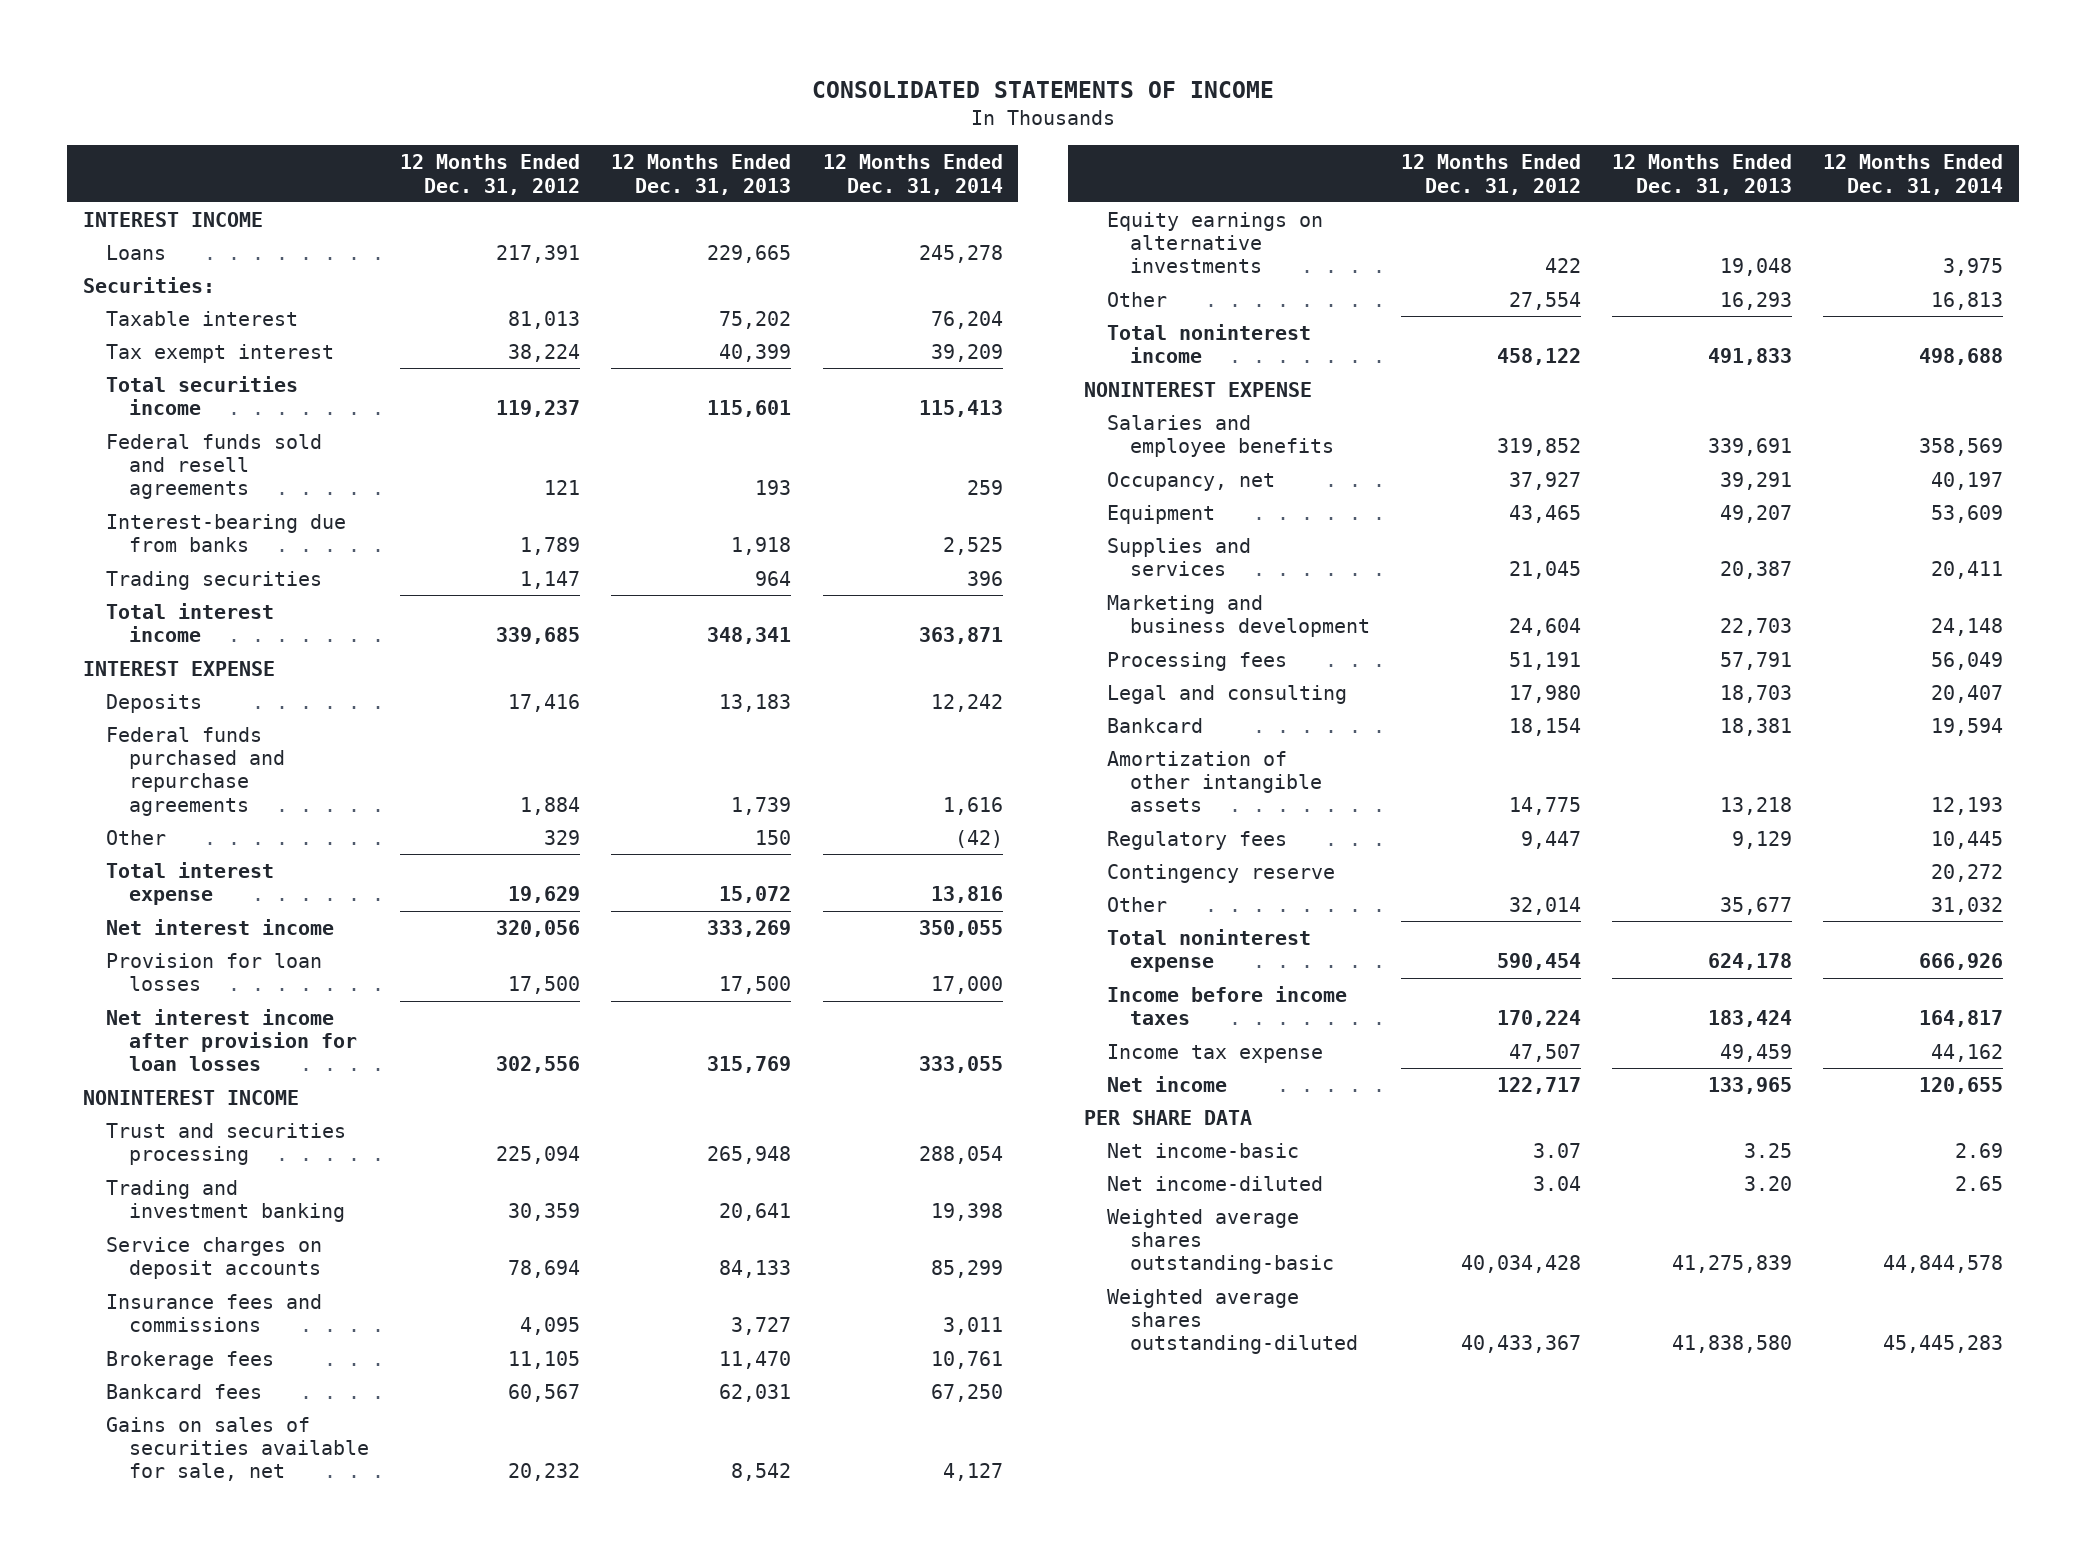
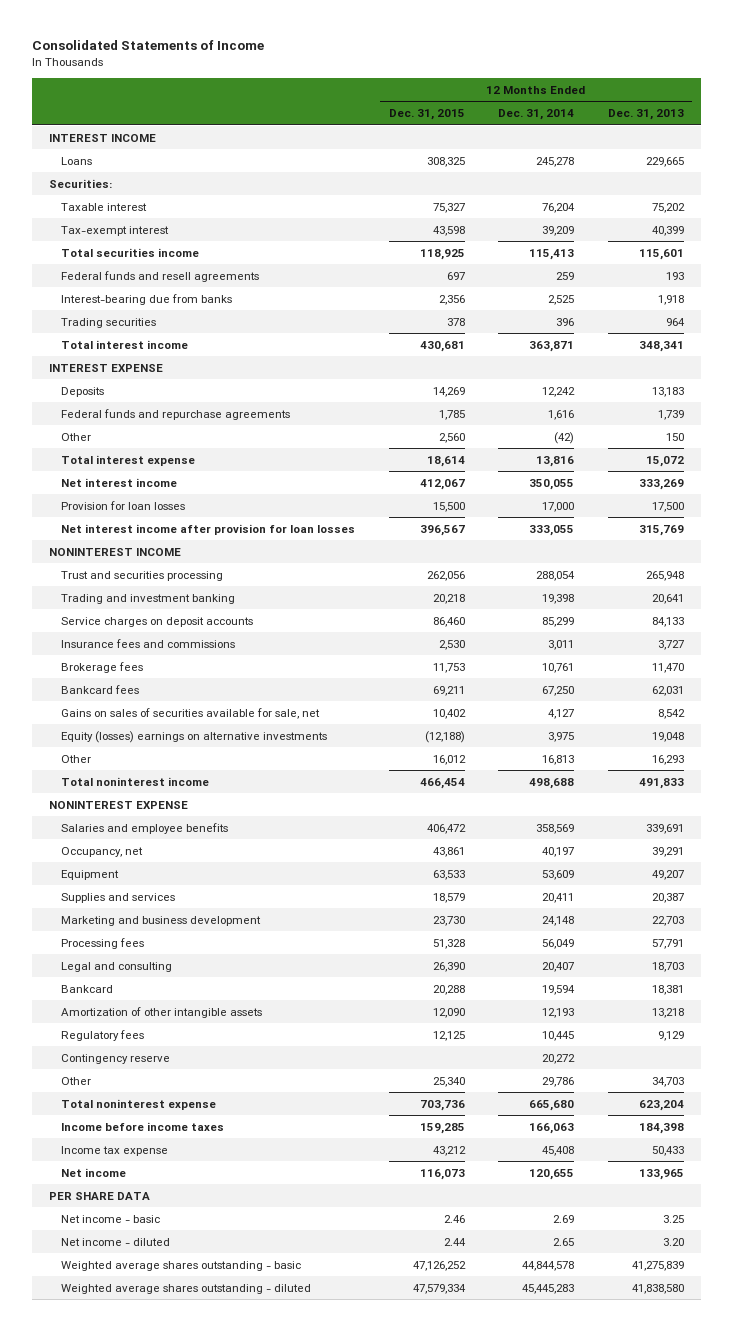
[812,81,1275,99] CONSOLIDATED STATEMENTS OF INCOME -> [32,40,265,51] Consolidated Statements of Income
[400,154,581,195] 12 Months Ended Dec. 31, 2012 -> none
none -> [388,109,465,121] Dec. 31, 2015
[105,343,334,363] Tax exempt interest -> [61,225,170,236] Tax-exempt interest
[105,433,322,500] Federal funds sold and resell agreements -> [61,270,260,282] Federal funds and resell agreements
[105,726,285,816] Federal funds purchased and repurchase agreements -> [61,408,291,420] Federal funds and repurchase agreements
[1106,211,1323,274] Equity earnings on alternative investments -> [61,730,328,743] Equity (losses) earnings on alternative investments
[1720,896,1793,915] 35,677 -> [651,1076,684,1087] 34,703
[1931,896,2004,915] 31,032 -> [542,1076,575,1087] 29,786
[1708,953,1793,971] 624,178 -> [638,1099,684,1111] 623,204
[1919,953,2004,971] 666,926 -> [529,1099,575,1111] 665,680
[1708,1010,1793,1028] 183,424 -> [638,1122,684,1134] 184,398
[1919,1010,2004,1028] 164,817 -> [529,1122,575,1134] 166,063
[1720,1043,1793,1062] 49,459 -> [651,1145,684,1156] 50,433
[1931,1043,2004,1062] 44,162 -> [542,1145,575,1156] 45,408
[1106,1142,1299,1158] Net income-basic -> [61,1214,161,1223] Net income - basic
[1106,1175,1323,1191] Net income-diluted -> [61,1237,171,1246] Net income - diluted
[1106,1208,1334,1275] Weighted average shares outstanding-basic -> [61,1260,302,1271] Weighted average shares outstanding - basic
[1106,1288,1358,1355] Weighted average shares outstanding-diluted -> [61,1283,312,1294] Weighted average shares outstanding - diluted

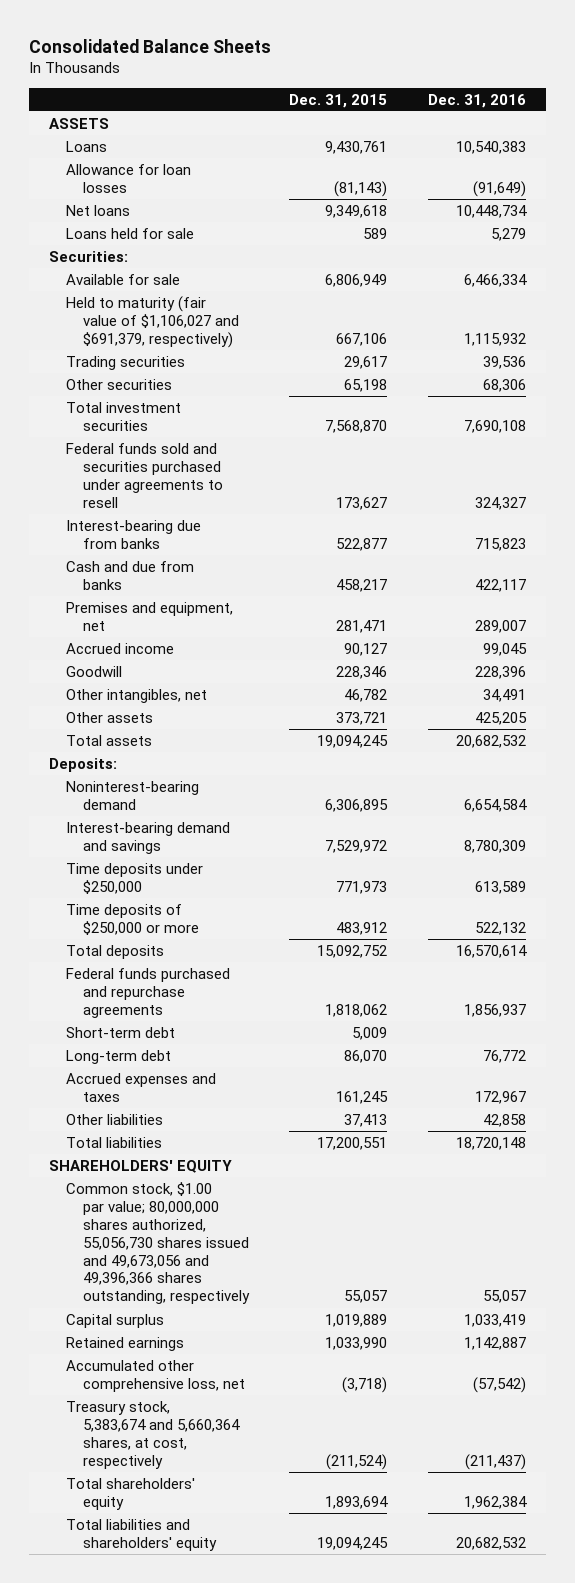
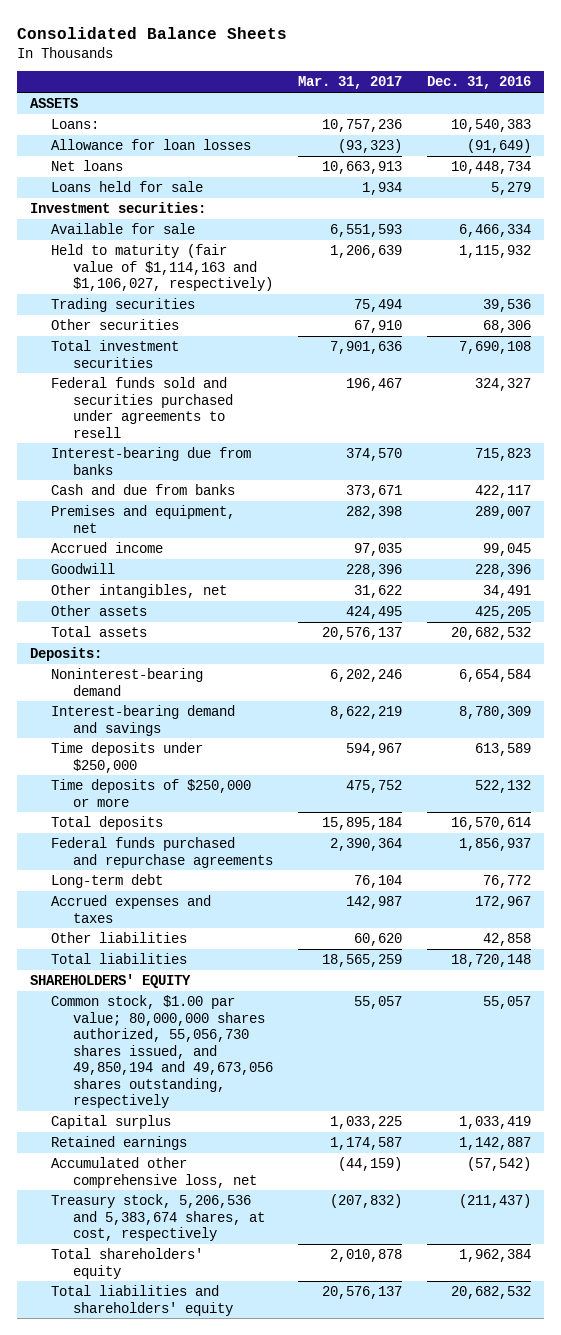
[289,93,388,108] Dec. 31, 2015 -> none
none -> [298,76,403,90] Mar. 31, 2017
[66,140,108,152] Loans -> [51,118,100,129] Loans:
[49,250,129,262] Securities: -> [29,201,206,213] Investment securities:
[66,295,239,348] Held to maturity (fair value of $1,106,027 and $691,379, respectively) -> [51,243,274,292] Held to maturity (fair value of $1,114,163 and $1,106,027, respectively)
[66,1026,176,1038] Short-term debt -> none
[66,1181,250,1305] Common stock, $1.00 par value; 80,000,000 shares authorized, 55,056,730 shares issued and 49,673,056 and 49,396,366 shares outstanding, respectively -> [51,994,274,1109] Common stock, $1.00 par value; 80,000,000 shares authorized, 55,056,730 shares issued, and 49,850,194 and 49,673,056 shares outstanding, respectively
[66,1400,240,1469] Treasury stock, 5,383,674 and 5,660,364 shares, at cost, respectively -> [51,1193,266,1242] Treasury stock, 5,206,536 and 5,383,674 shares, at cost, respectively

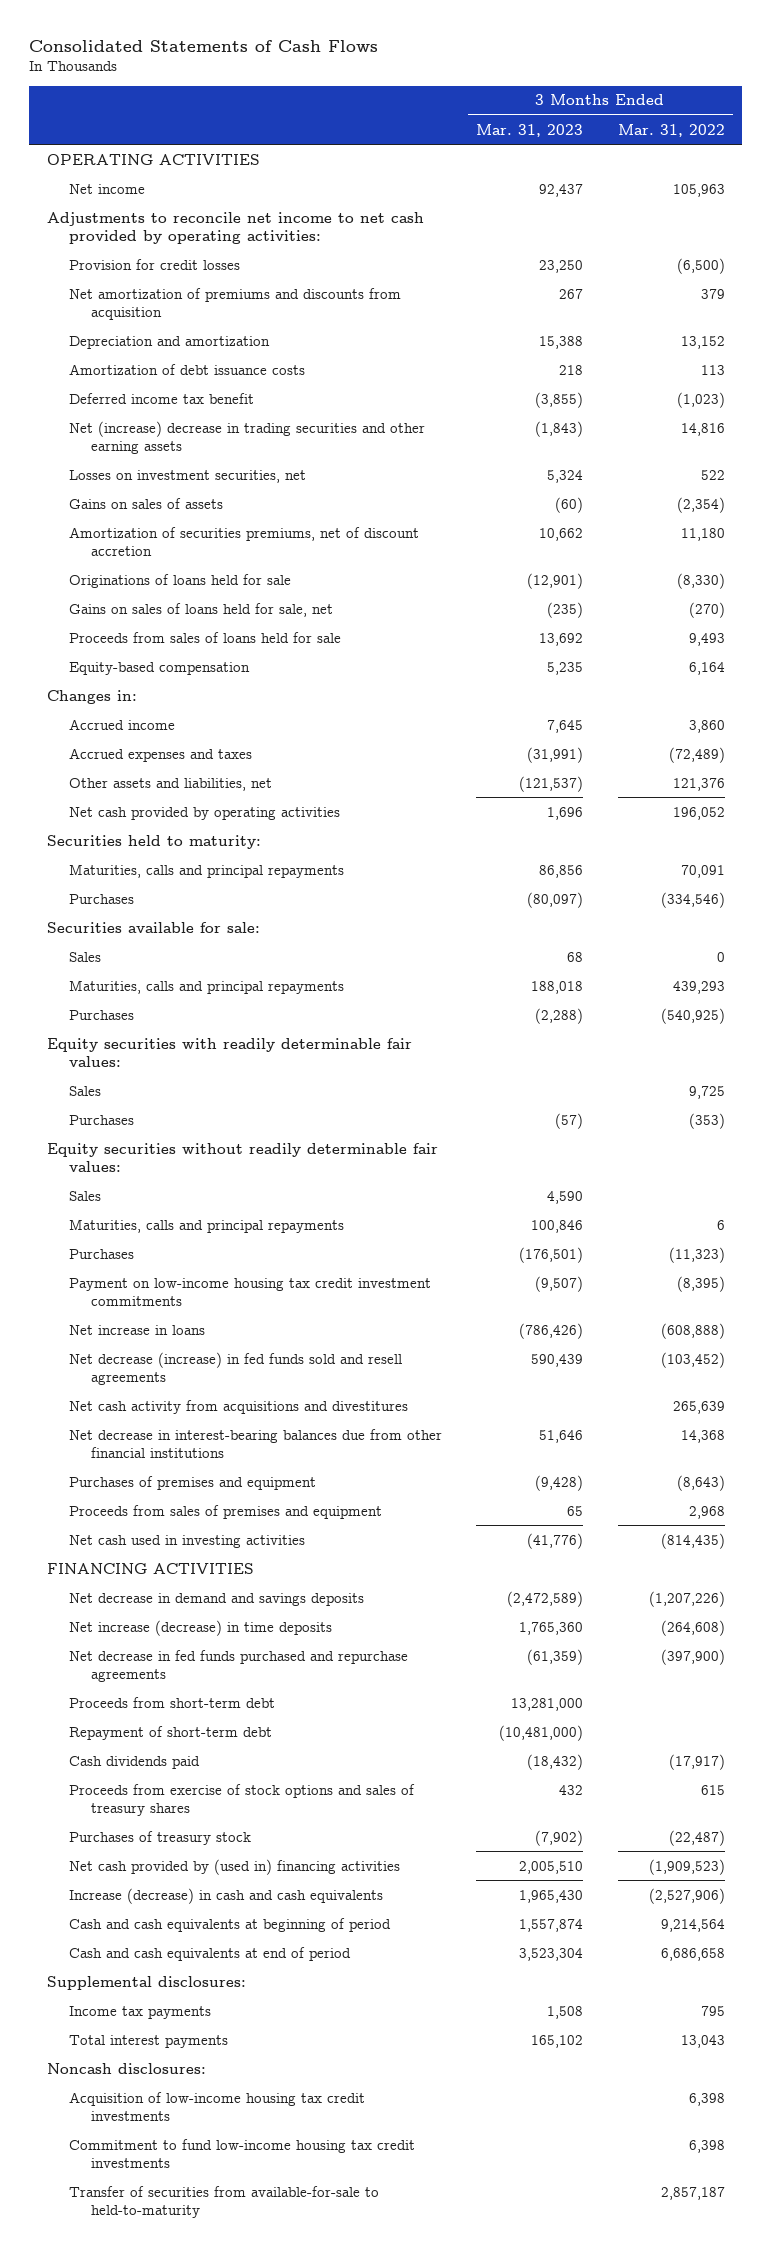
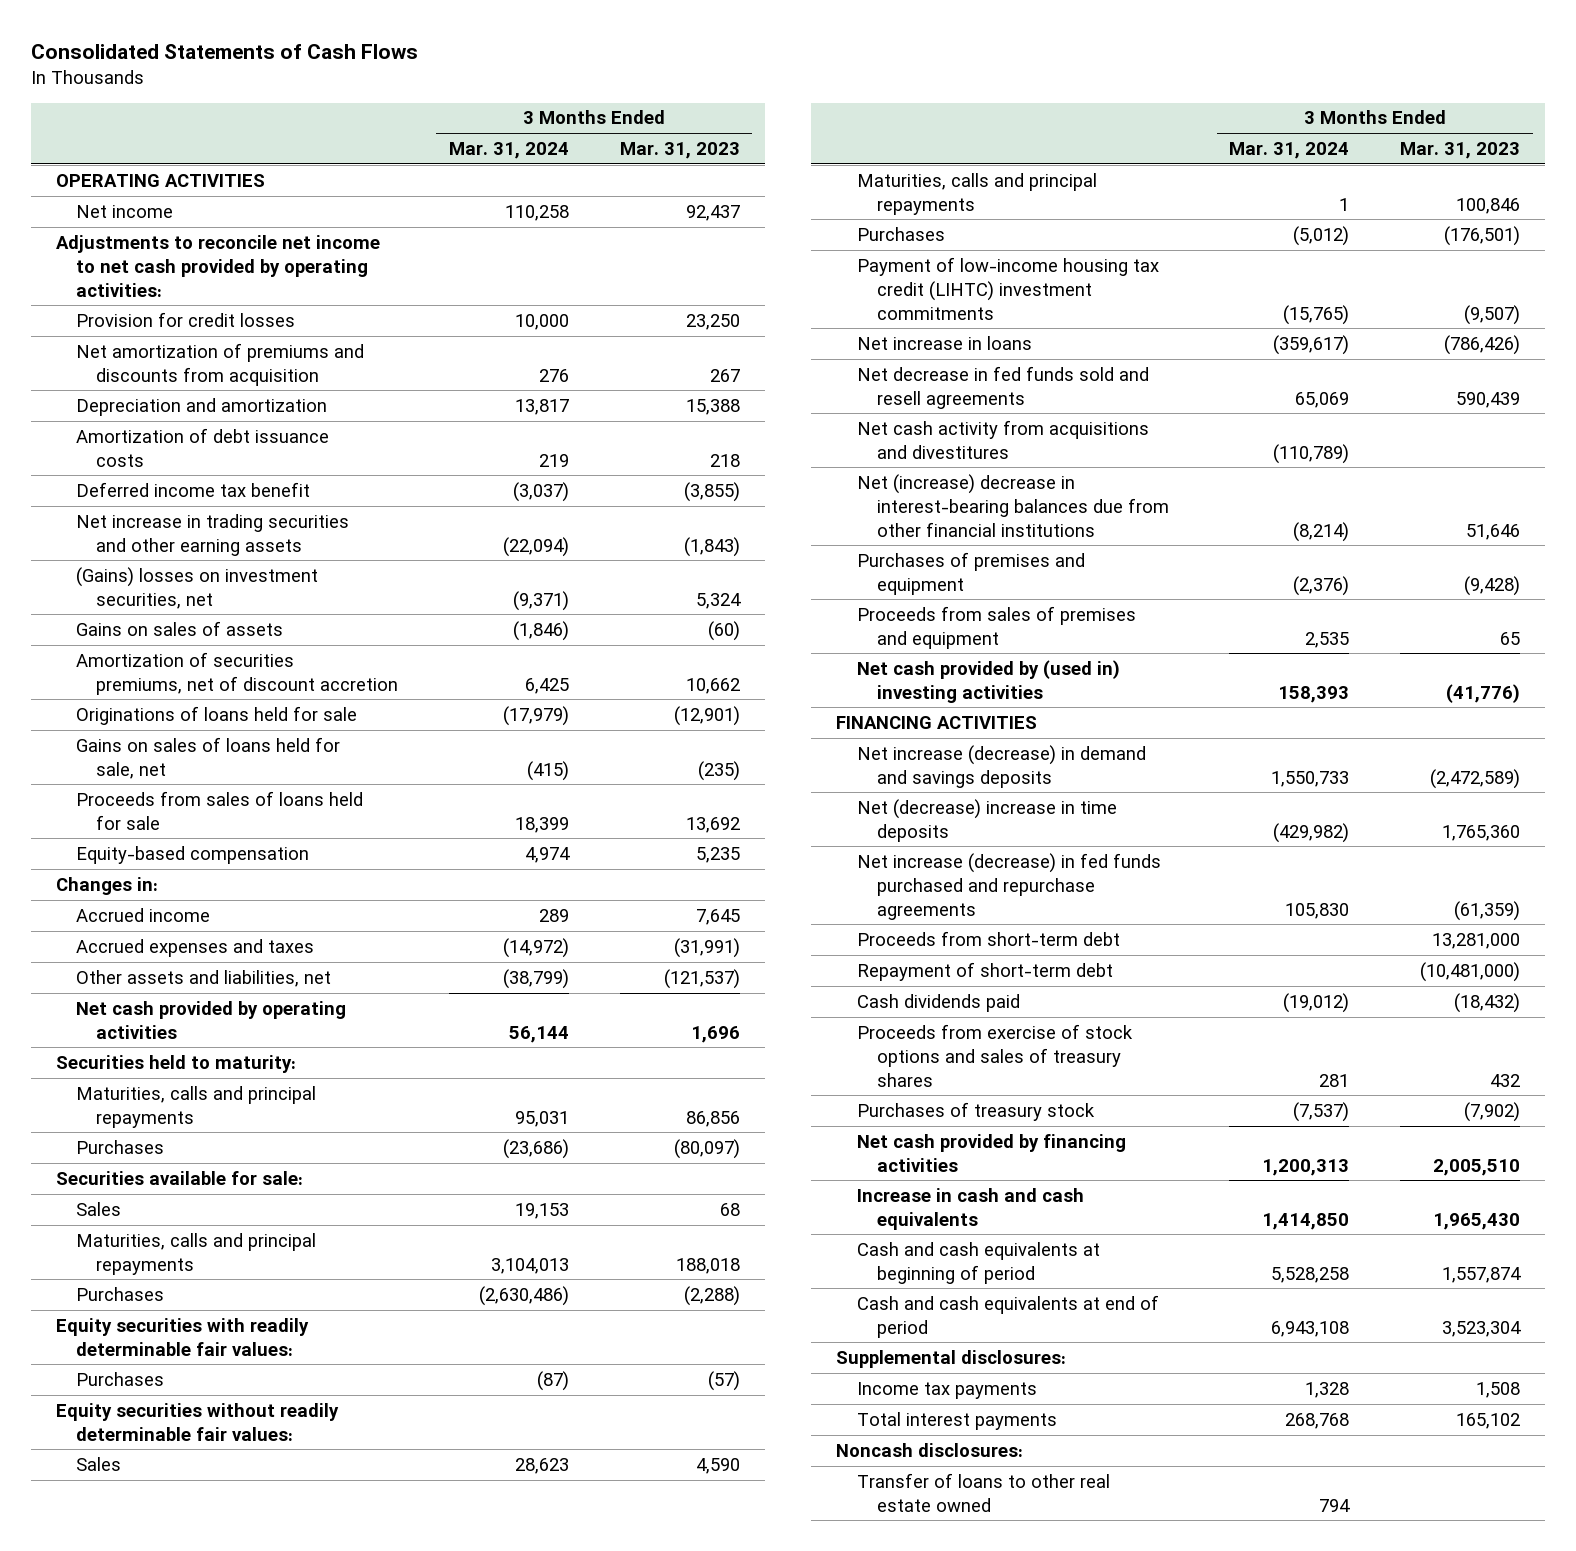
[617,123,725,137] Mar. 31, 2022 -> none
none -> [449,142,570,160] Mar. 31, 2024
[68,420,425,454] Net (increase) decrease in trading securities and other earning assets -> [76,513,350,556] Net increase in trading securities and other earning assets
[68,469,306,483] Losses on investment securities, net -> [76,566,319,609] (Gains) losses on investment securities, net
[68,1085,101,1096] Sales -> none
[68,1277,431,1306] Payment on low-income housing tax credit investment commitments -> [856,256,1159,320] Payment of low-income housing tax credit (LIHTC) investment commitments
[68,1351,402,1385] Net decrease (increase) in fed funds sold and resell agreements -> [856,365,1149,409] Net decrease in fed funds sold and resell agreements
[68,1428,442,1458] Net decrease in interest-bearing balances due from other financial institutions -> [856,473,1169,537] Net (increase) decrease in interest-bearing balances due from other financial institutions
[68,1534,305,1548] Net cash used in investing activities -> [856,659,1120,703] Net cash provided by (used in) investing activities
[68,1592,364,1606] Net decrease in demand and savings deposits -> [856,744,1146,788] Net increase (decrease) in demand and savings deposits
[68,1619,332,1636] Net increase (decrease) in time deposits -> [856,798,1117,842] Net (decrease) increase in time deposits
[68,1649,408,1682] Net decrease in fed funds purchased and repurchase agreements -> [856,852,1161,920] Net increase (decrease) in fed funds purchased and repurchase agreements
[68,1858,400,1875] Net cash provided by (used in) financing activities -> [856,1133,1126,1172] Net cash provided by financing activities
[68,1887,383,1904] Increase (decrease) in cash and cash equivalents -> [856,1187,1084,1230] Increase in cash and cash equivalents
[68,2091,365,2121] Acquisition of low-income housing tax credit investments -> none
[68,2138,415,2168] Commitment to fund low-income housing tax credit investments -> none
[68,2185,379,2218] Transfer of securities from available-for-sale to held-to-maturity -> none
none -> [856,1472,1110,1512] Transfer of loans to other real estate owned

